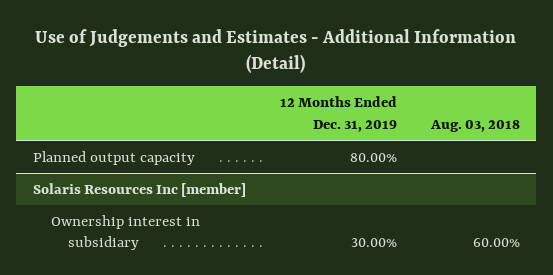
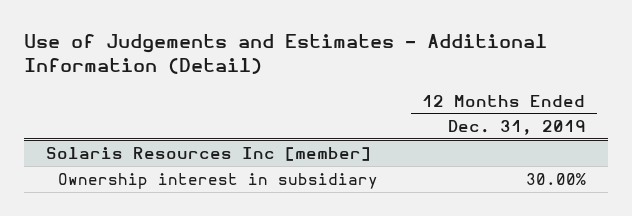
[429,119,520,132] Aug. 03, 2018 -> none
[33,150,196,165] Planned output capacity -> none

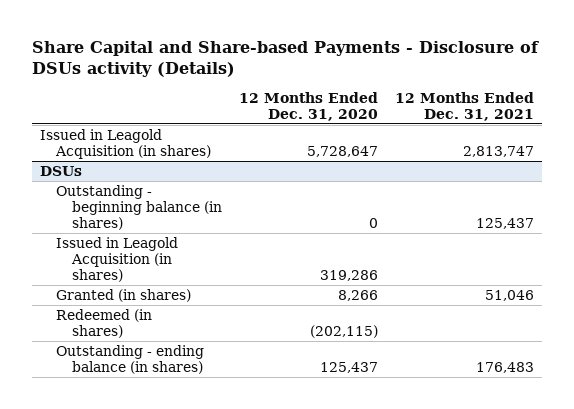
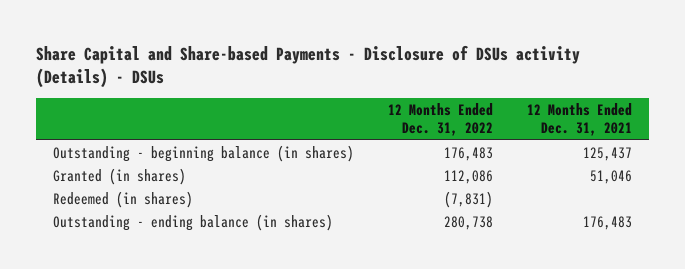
[31,40,539,78] Share Capital and Share-based Payments - Disclosure of DSUs activity (Details) -> [35,44,580,89] Share Capital and Share-based Payments - Disclosure of DSUs activity (Details) - DSUs
[238,91,378,121] 12 Months Ended Dec. 31, 2020 -> none
none -> [387,103,493,137] 12 Months Ended Dec. 31, 2022
[40,128,211,160] Issued in Leagold Acquisition (in shares) -> none
[40,165,83,176] DSUs -> none
[55,236,178,283] Issued in Leagold Acquisition (in shares) -> none

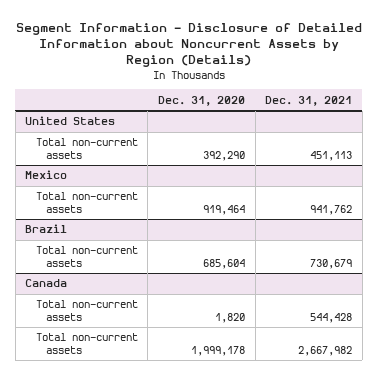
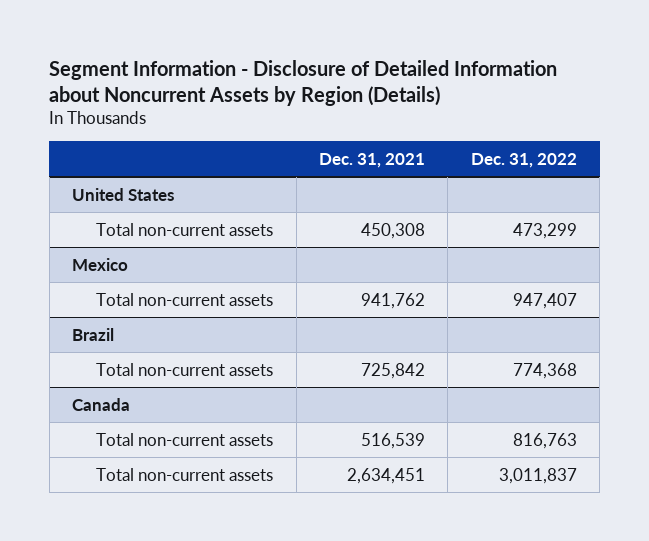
[157,95,245,106] Dec. 31, 2020 -> none
none -> [470,152,577,168] Dec. 31, 2022
[310,150,353,161] 451,113 -> [361,222,426,239] 450,308
[310,258,353,269] 730,679 -> [361,362,426,379] 725,842
[310,312,353,323] 544,428 -> [361,432,426,449] 516,539
[298,345,353,356] 2,667,982 -> [347,467,426,484] 2,634,451

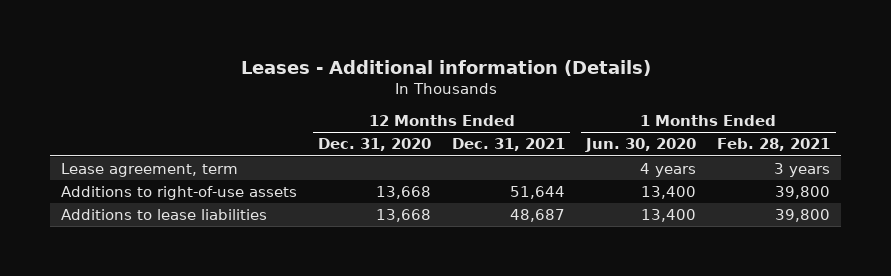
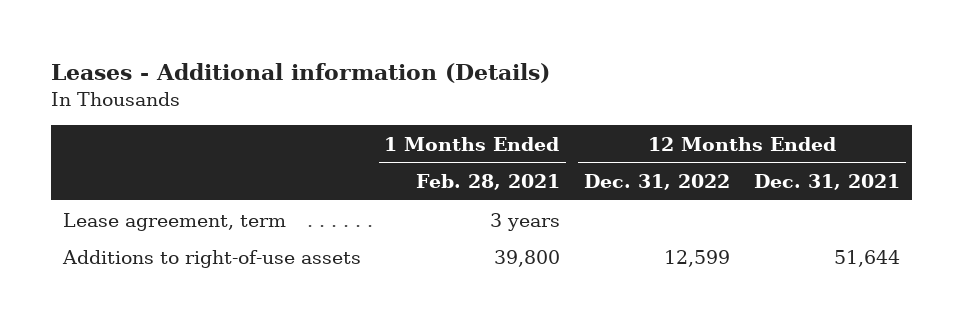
[318,138,432,152] Dec. 31, 2020 -> none
[585,138,697,153] Jun. 30, 2020 -> none
none -> [583,174,730,191] Dec. 31, 2022
[60,209,267,221] Additions to lease liabilities -> none

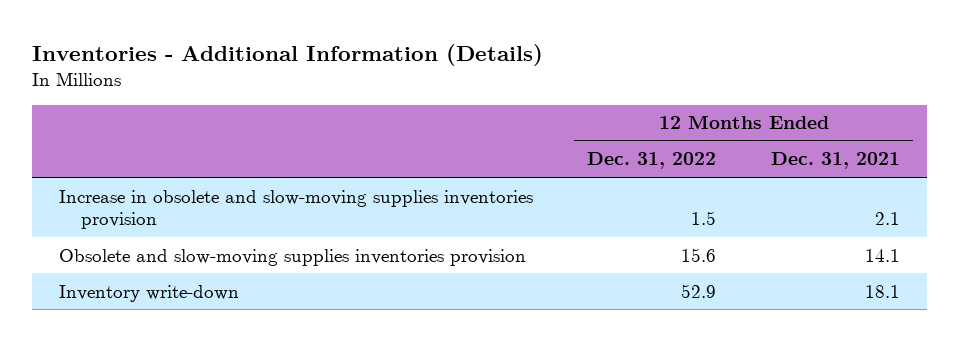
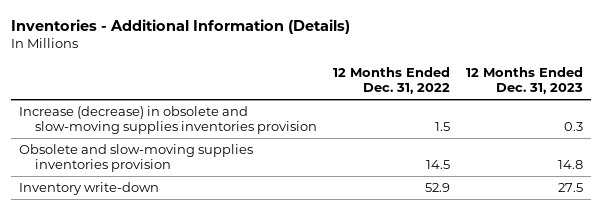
[770,152,900,170] Dec. 31, 2021 -> none
none -> [465,67,583,95] 12 Months Ended Dec. 31, 2023
[59,189,534,230] Increase in obsolete and slow-moving supplies inventories provision -> [19,106,317,135] Increase (decrease) in obsolete and slow-moving supplies inventories provision
[681,247,717,262] 15.6 -> [425,160,450,170] 14.5

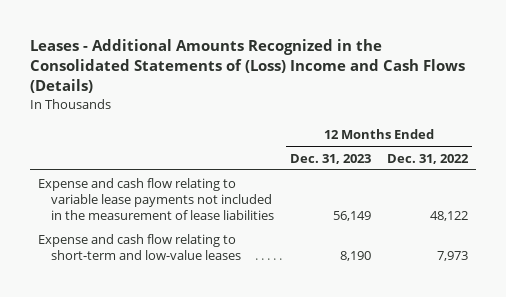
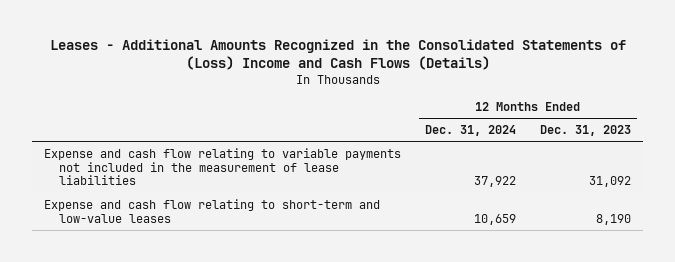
[387,153,470,164] Dec. 31, 2022 -> none
none -> [425,125,517,137] Dec. 31, 2024
[38,177,275,220] Expense and cash flow relating to variable lease payments not included in the measurement of lease liabilities -> [43,147,401,186] Expense and cash flow relating to variable payments not included in the measurement of lease liabilities
[333,210,372,221] 56,149 -> [589,176,632,188] 31,092

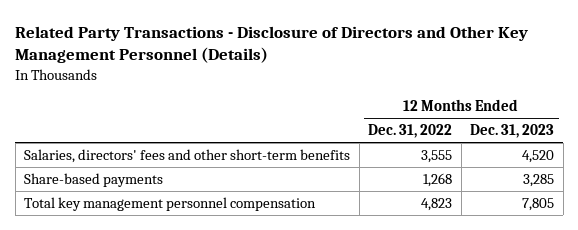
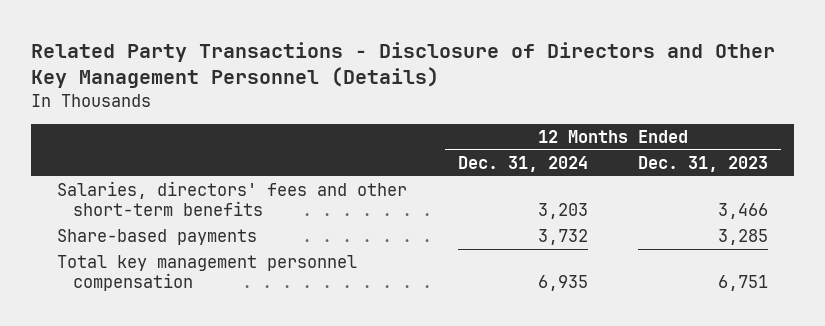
[368,124,453,139] Dec. 31, 2022 -> none
none -> [457,155,588,172] Dec. 31, 2024
[522,149,555,163] 4,520 -> [718,203,769,220] 3,466
[522,197,555,211] 7,805 -> [718,275,769,292] 6,751

